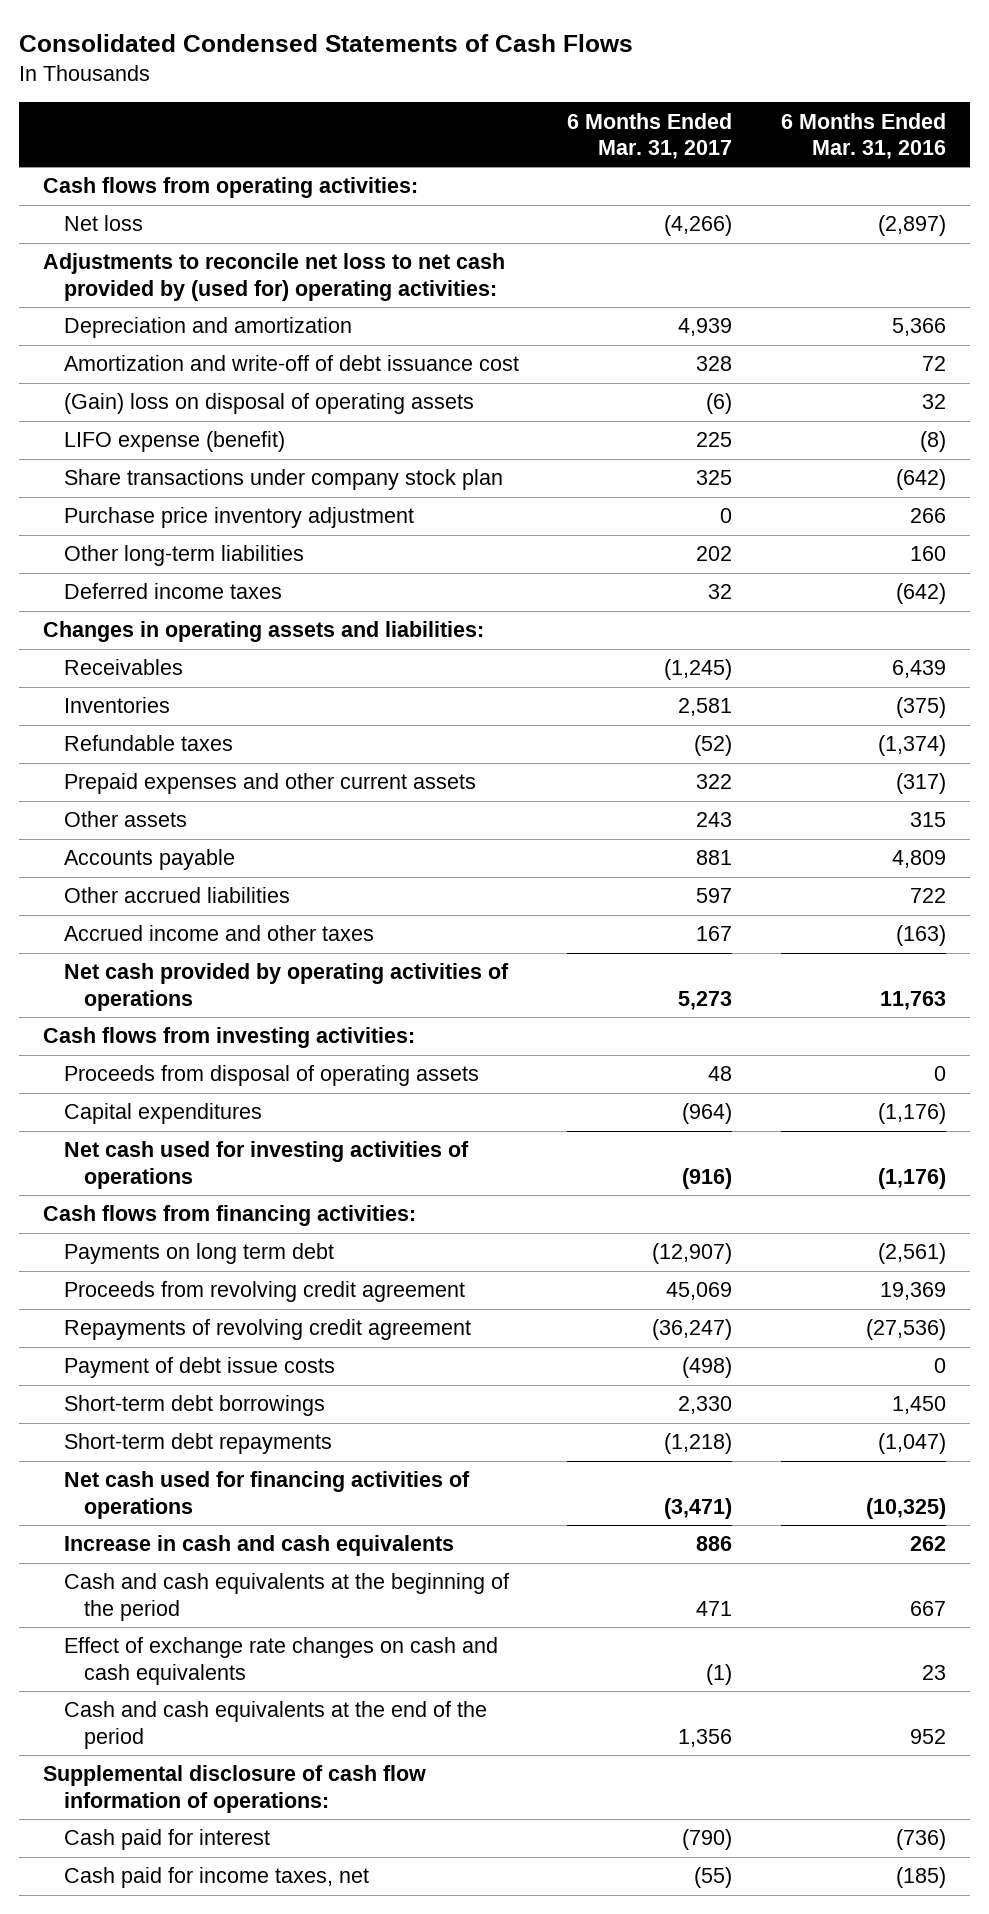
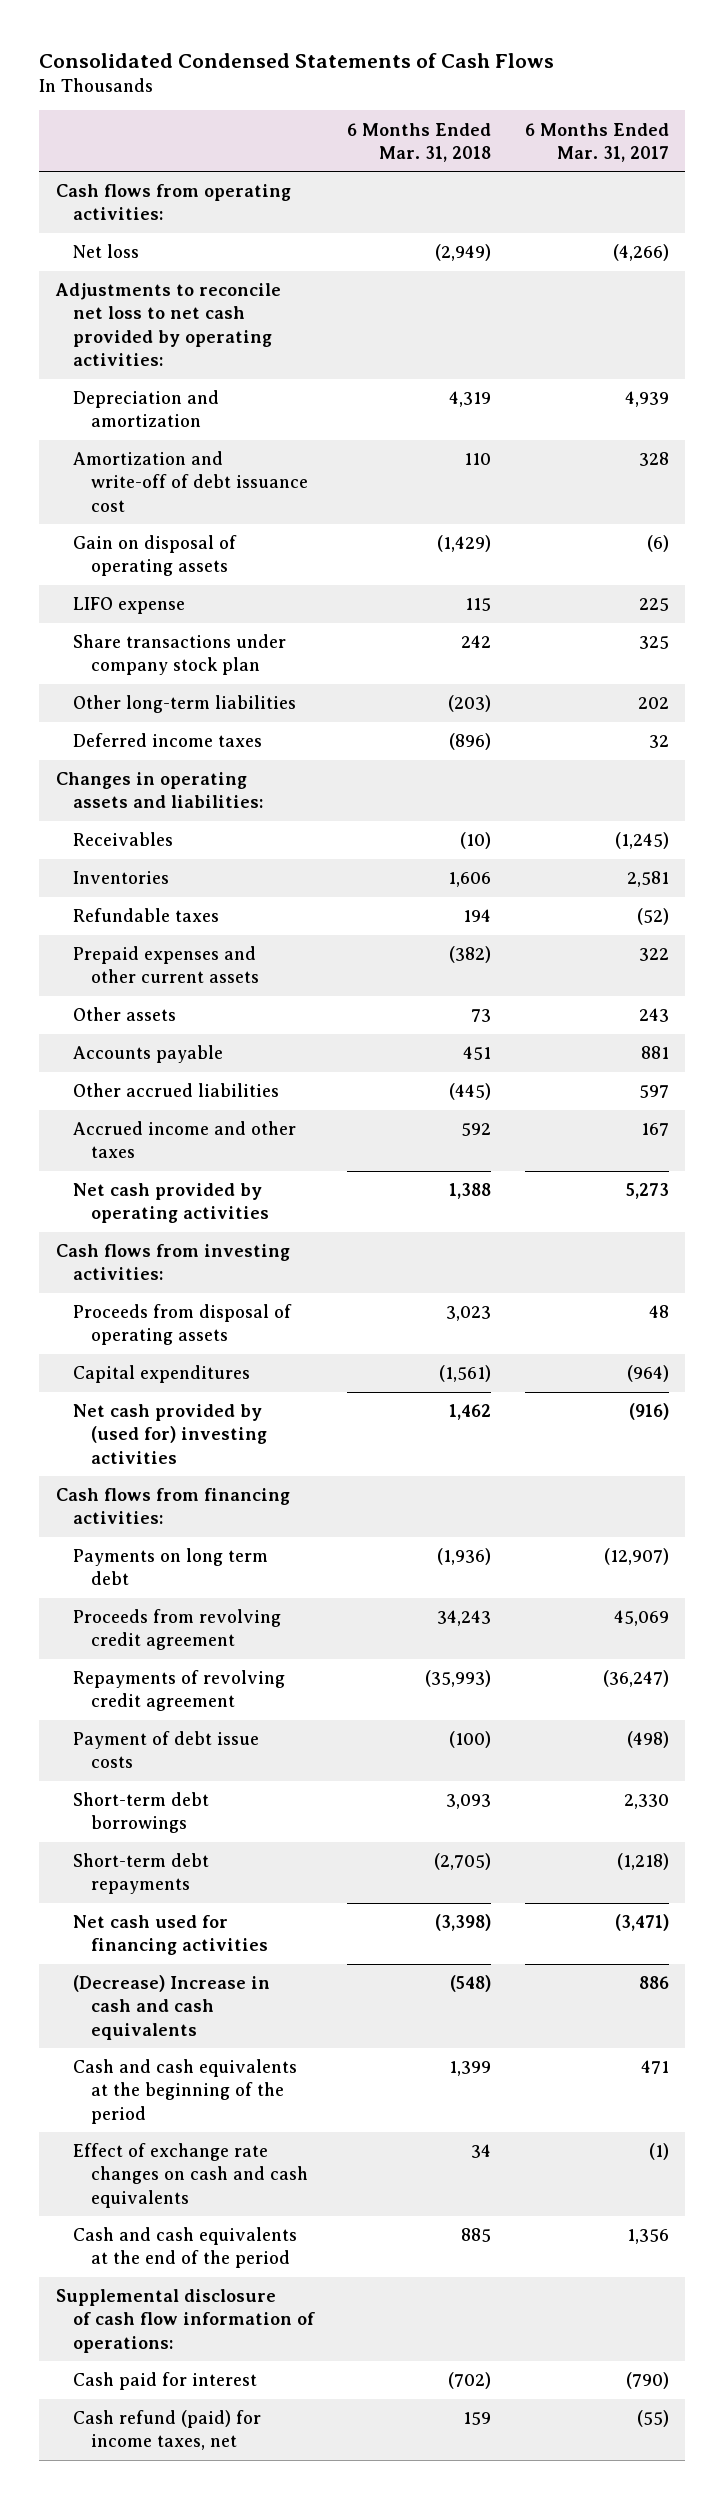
[780,112,946,159] 6 Months Ended Mar. 31, 2016 -> none
none -> [347,122,492,162] 6 Months Ended Mar. 31, 2018
[43,253,506,301] Adjustments to reconcile net loss to net cash provided by (used for) operating activities: -> [54,283,281,367] Adjustments to reconcile net loss to net cash provided by operating activities:
[63,393,474,415] (Gain) loss on disposal of operating assets -> [73,535,238,577] Gain on disposal of operating assets
[63,431,285,453] LIFO expense (benefit) -> [73,597,186,615] LIFO expense
[63,507,414,529] Purchase price inventory adjustment -> none
[63,963,509,1011] Net cash provided by operating activities of operations -> [73,1183,269,1224] Net cash provided by operating activities
[63,1141,469,1189] Net cash used for investing activities of operations -> [73,1404,267,1464] Net cash provided by (used for) investing activities
[63,1471,470,1519] Net cash used for financing activities of operations -> [73,1915,268,1956] Net cash used for financing activities
[63,1535,454,1557] Increase in cash and cash equivalents -> [73,1975,271,2040] (Decrease) Increase in cash and cash equivalents
[63,1867,369,1889] Cash paid for income taxes, net -> [73,2410,262,2451] Cash refund (paid) for income taxes, net

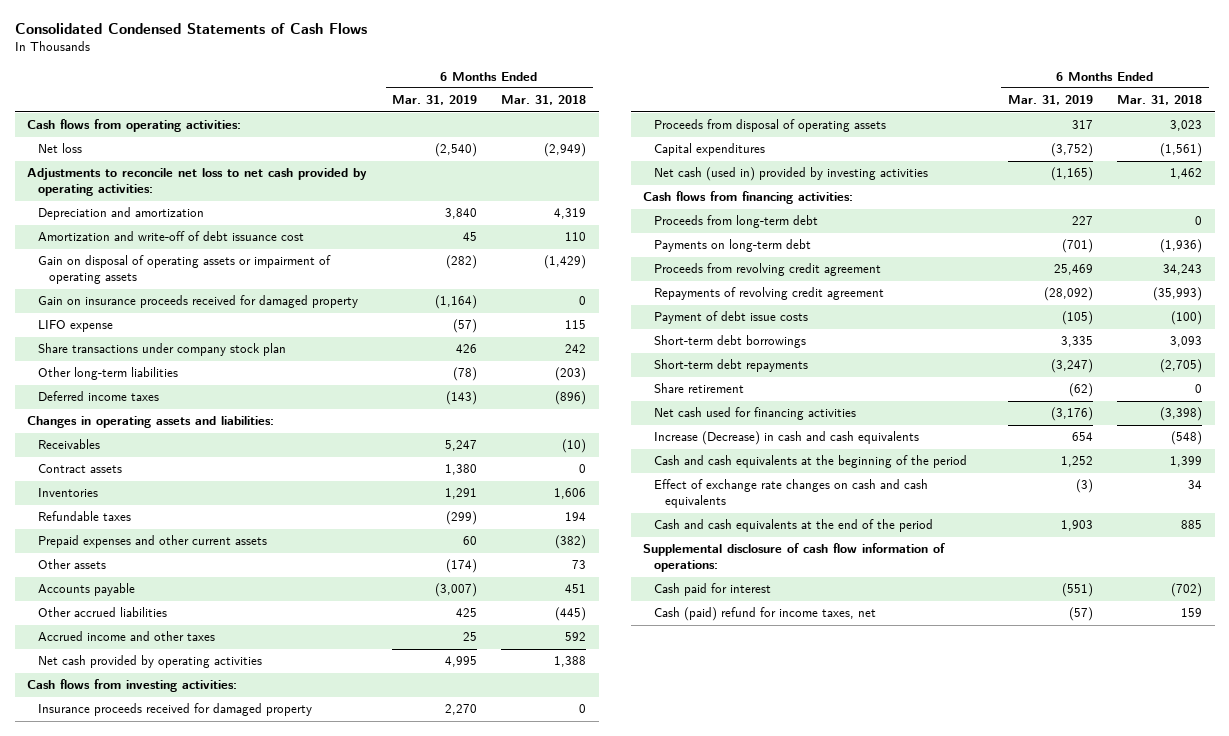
[524,122,669,162] 6 Months Ended Mar. 31, 2017 -> none
none -> [391,95,477,106] Mar. 31, 2019
[73,535,238,577] Gain on disposal of operating assets -> [38,255,332,285] Gain on disposal of operating assets or impairment of operating assets
none -> [38,295,359,309] Gain on insurance proceeds received for damaged property
none -> [38,464,123,474] Contract assets
none -> [38,703,313,717] Insurance proceeds received for damaged property
[73,1404,267,1464] Net cash provided by (used for) investing activities -> [654,167,929,182] Net cash (used in) provided by investing activities
none -> [654,215,819,229] Proceeds from long-term debt
[73,1548,269,1586] Payments on long term debt -> [654,239,812,253] Payments on long-term debt
none -> [654,383,745,394] Share retirement
[73,1975,271,2040] (Decrease) Increase in cash and cash equivalents -> [654,431,920,446] Increase (Decrease) in cash and cash equivalents
[73,2410,262,2451] Cash refund (paid) for income taxes, net -> [654,607,877,622] Cash (paid) refund for income taxes, net

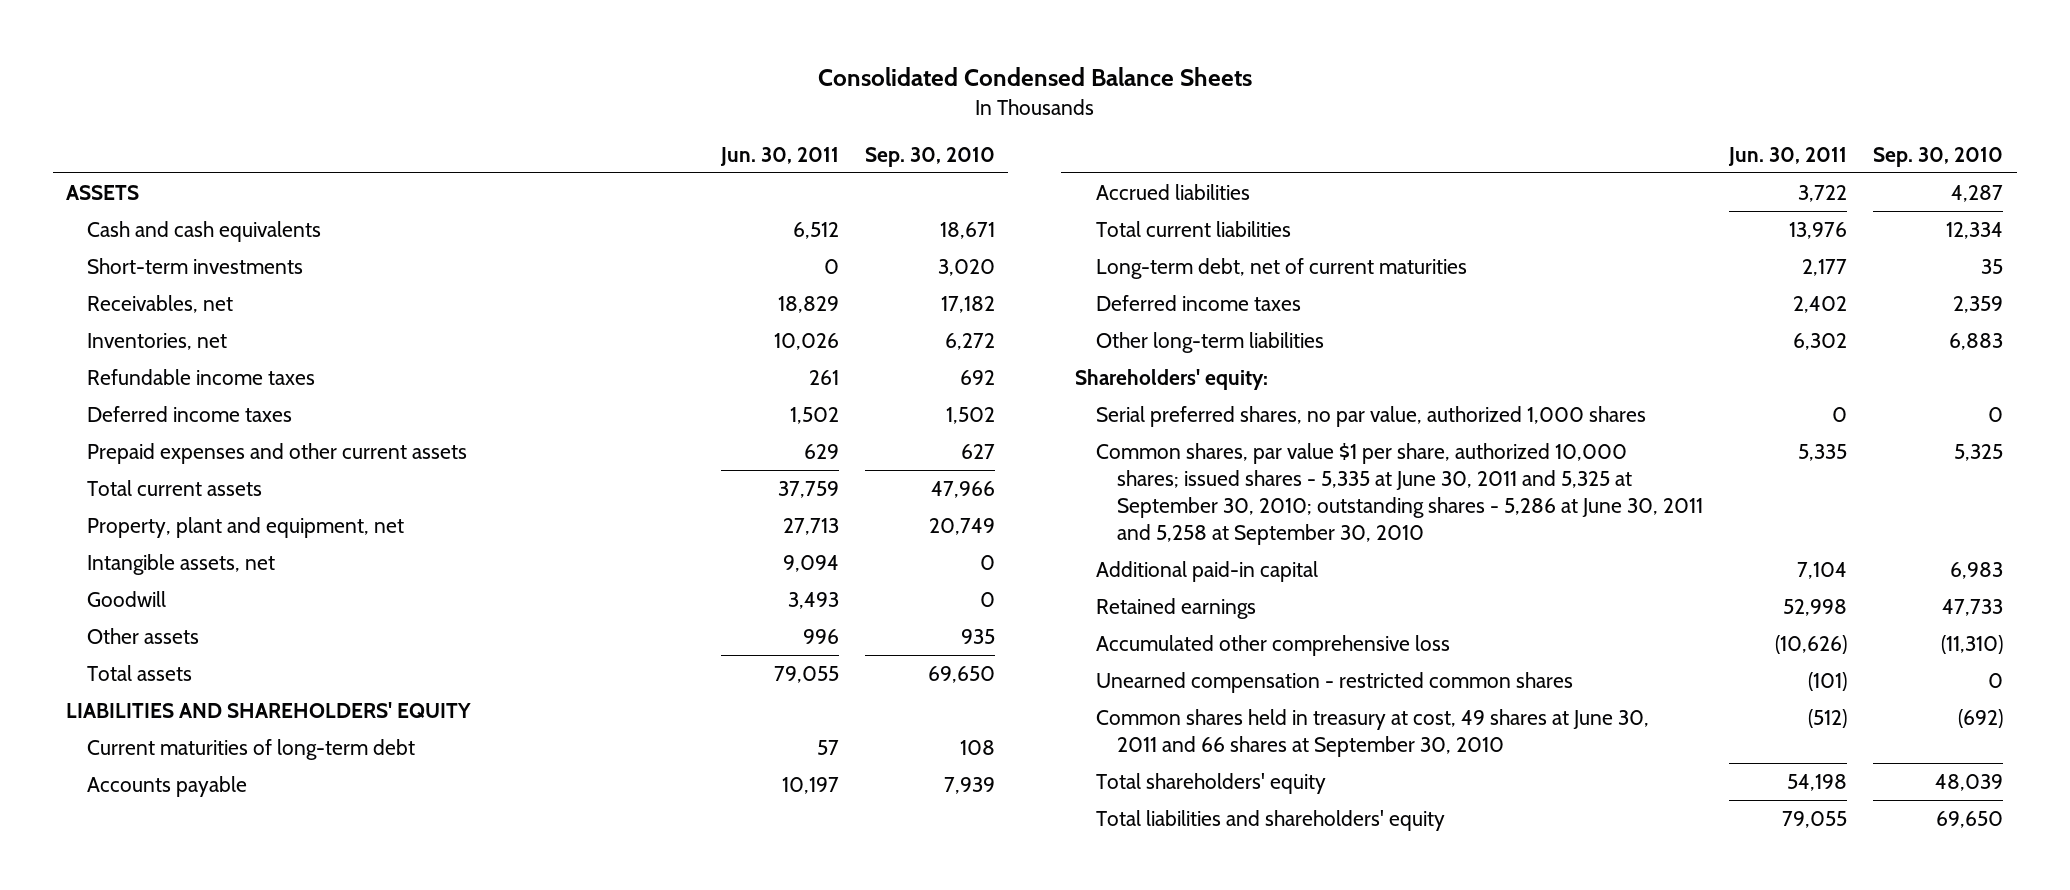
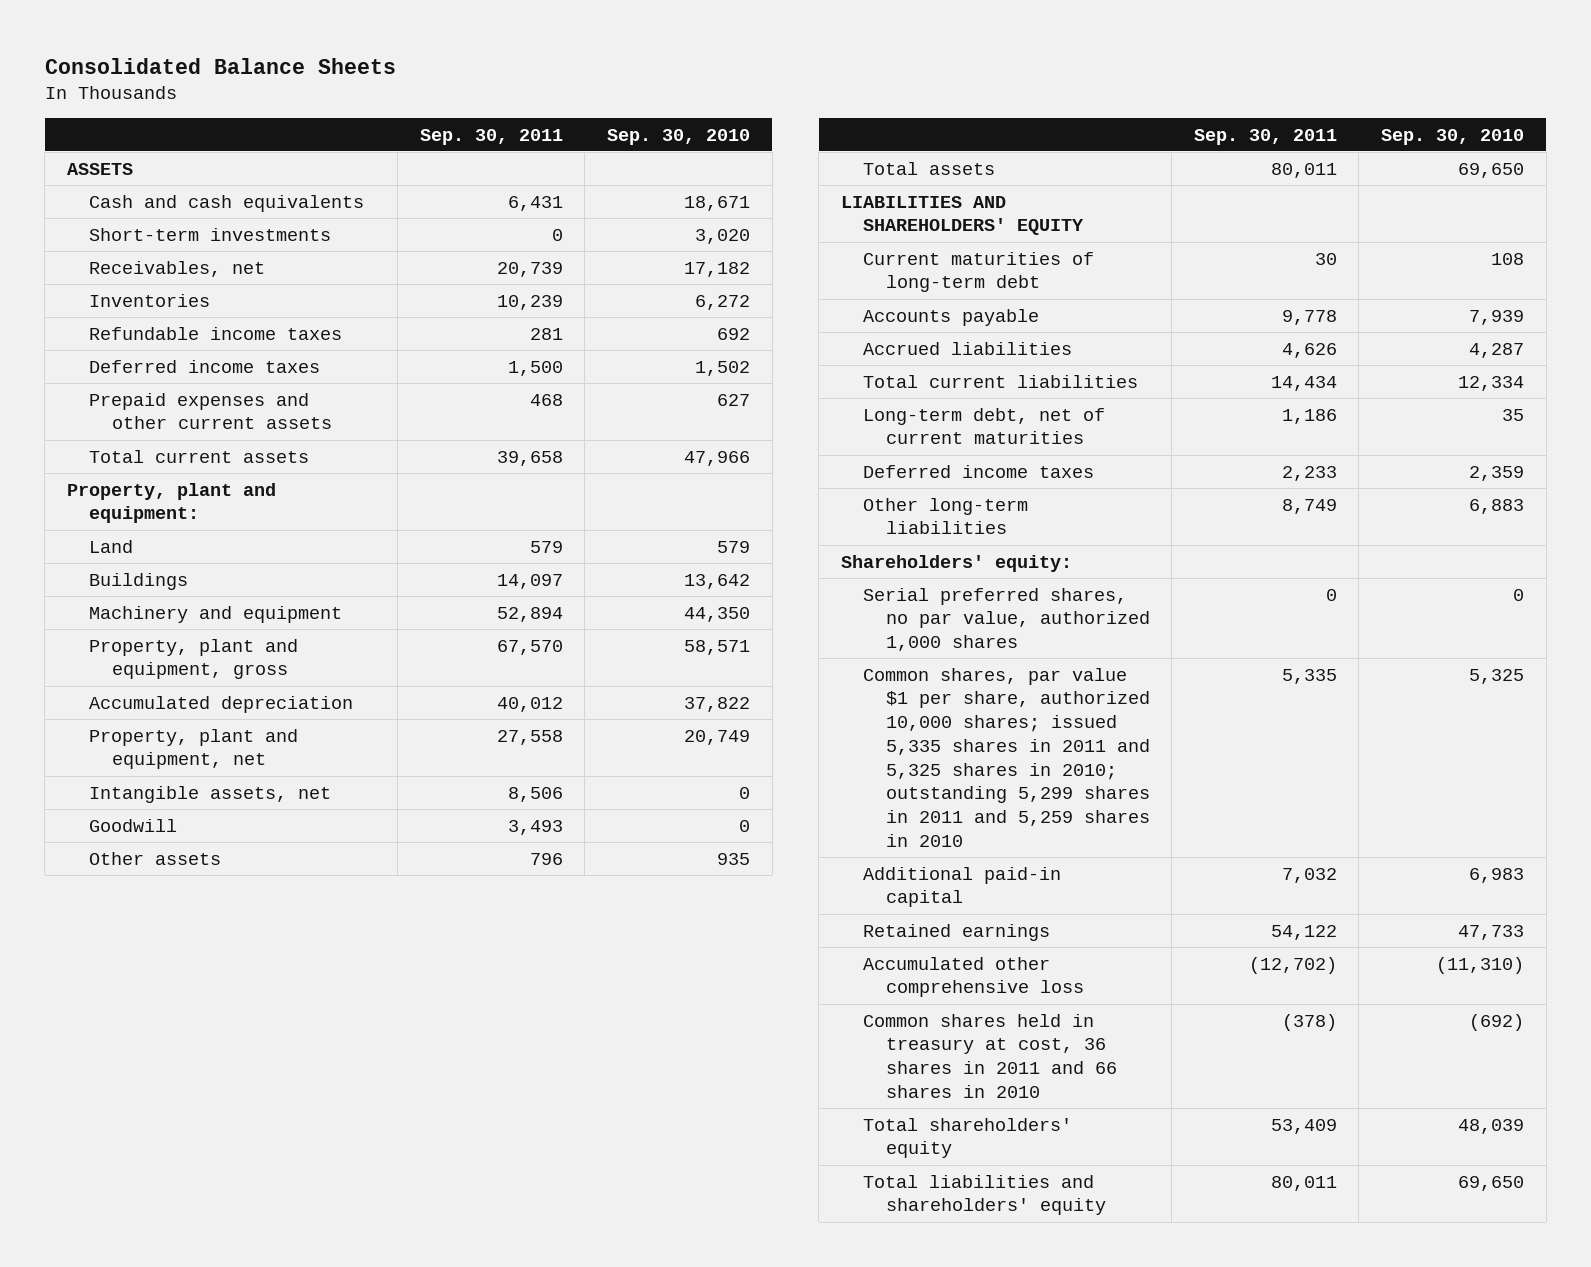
[817,67,1252,87] Consolidated Condensed Balance Sheets -> [44,57,396,74] Consolidated Balance Sheets
[719,146,839,166] Jun. 30, 2011 -> none
none -> [419,128,563,145] Sep. 30, 2011
[87,332,228,350] Inventories, net -> [89,293,211,307] Inventories
none -> [67,482,277,524] Property, plant and equipment:
none -> [89,539,134,553] Land
none -> [89,572,189,590] Buildings
none -> [89,605,343,623] Machinery and equipment
none -> [89,638,299,680] Property, plant and equipment, gross
none -> [89,695,354,713] Accumulated depreciation
[1095,442,1704,545] Common shares, par value $1 per share, authorized 10,000 shares; issued shares - 5,335 at June 30, 2011 and 5,325 at September 30, 2010; outstanding shares - 5,286 at June 30, 2011 and 5,258 at September 30, 2010 -> [863,667,1150,847] Common shares, par value $1 per share, authorized 10,000 shares; issued 5,335 shares in 2011 and 5,325 shares in 2010; outstanding 5,299 shares in 2011 and 5,259 shares in 2010
[1095,671,1573,693] Unearned compensation - restricted common shares -> none
[1095,708,1649,757] Common shares held in treasury at cost, 49 shares at June 30, 2011 and 66 shares at September 30, 2010 -> [863,1013,1117,1098] Common shares held in treasury at cost, 36 shares in 2011 and 66 shares in 2010

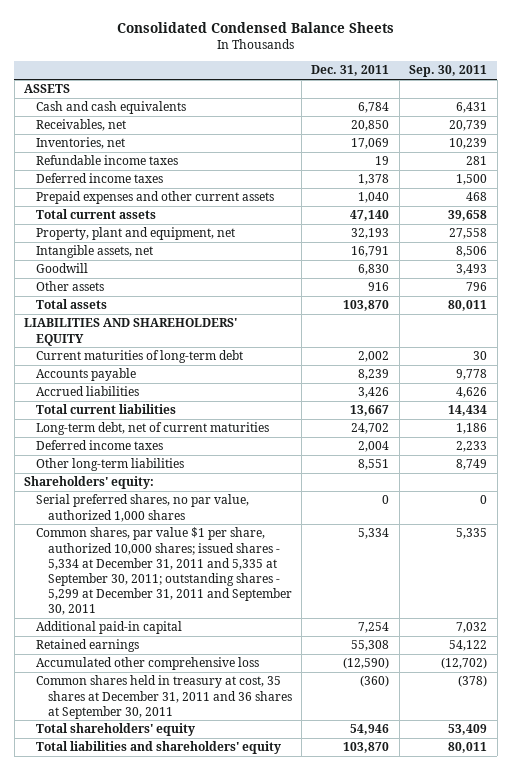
[44,57,396,74] Consolidated Balance Sheets -> [116,21,394,33] Consolidated Condensed Balance Sheets
[607,128,751,145] Sep. 30, 2010 -> none
none -> [311,65,390,77] Dec. 31, 2011
[89,227,332,241] Short-term investments -> none
[89,293,211,307] Inventories -> [35,137,125,150] Inventories, net
[67,482,277,524] Property, plant and equipment: -> none
[89,539,134,553] Land -> none
[89,572,189,590] Buildings -> none
[89,605,343,623] Machinery and equipment -> none
[89,638,299,680] Property, plant and equipment, gross -> none
[89,695,354,713] Accumulated depreciation -> none
[863,667,1150,847] Common shares, par value $1 per share, authorized 10,000 shares; issued 5,335 shares in 2011 and 5,325 shares in 2010; outstanding 5,299 shares in 2011 and 5,259 shares in 2010 -> [35,527,292,615] Common shares, par value $1 per share, authorized 10,000 shares; issued shares - 5,334 at December 31, 2011 and 5,335 at September 30, 2011; outstanding shares - 5,299 at December 31, 2011 and September 30, 2011
[863,1013,1117,1098] Common shares held in treasury at cost, 36 shares in 2011 and 66 shares in 2010 -> [35,675,292,719] Common shares held in treasury at cost, 35 shares at December 31, 2011 and 36 shares at September 30, 2011

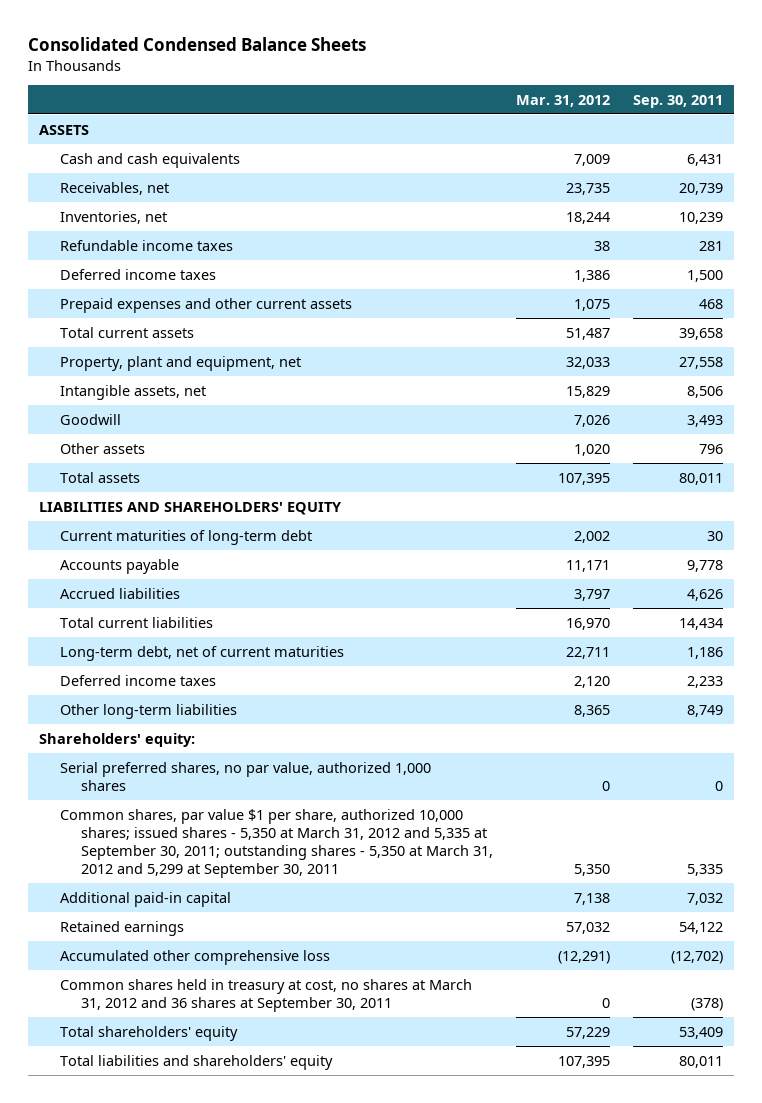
[311,65,390,77] Dec. 31, 2011 -> none
none -> [515,94,610,107] Mar. 31, 2012
[35,527,292,615] Common shares, par value $1 per share, authorized 10,000 shares; issued shares - 5,334 at December 31, 2011 and 5,335 at September 30, 2011; outstanding shares - 5,299 at December 31, 2011 and September 30, 2011 -> [60,808,493,879] Common shares, par value $1 per share, authorized 10,000 shares; issued shares - 5,350 at March 31, 2012 and 5,335 at September 30, 2011; outstanding shares - 5,350 at March 31, 2012 and 5,299 at September 30, 2011
[35,675,292,719] Common shares held in treasury at cost, 35 shares at December 31, 2011 and 36 shares at September 30, 2011 -> [60,978,473,1012] Common shares held in treasury at cost, no shares at March 31, 2012 and 36 shares at September 30, 2011

